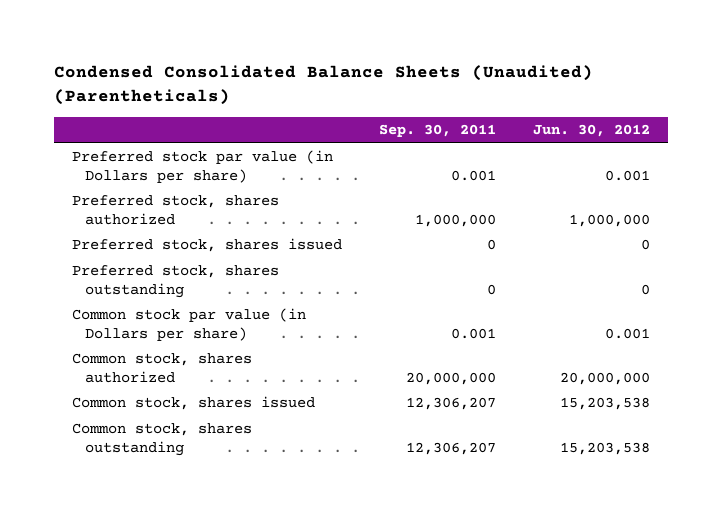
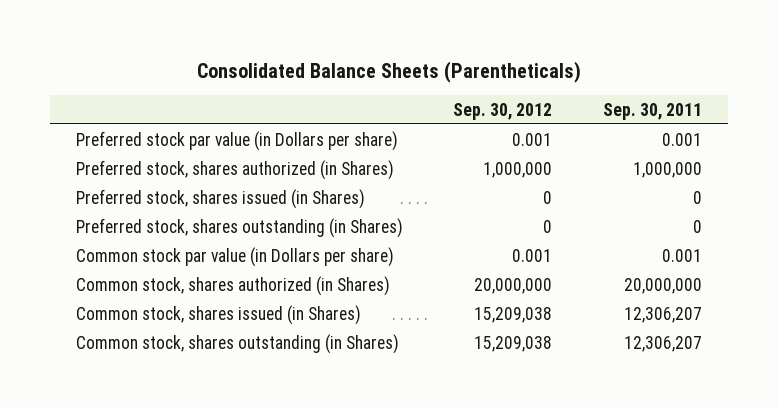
[53,65,593,106] Condensed Consolidated Balance Sheets (Unaudited) (Parentheticals) -> [196,60,581,83] Consolidated Balance Sheets (Parentheticals)
[532,124,650,138] Jun. 30, 2012 -> none
none -> [453,102,553,120] Sep. 30, 2012
[71,195,279,225] Preferred stock, shares authorized -> [75,159,394,180] Preferred stock, shares authorized (in Shares)
[71,238,342,253] Preferred stock, shares issued -> [75,188,365,209] Preferred stock, shares issued (in Shares)
[71,265,279,298] Preferred stock, shares outstanding -> [75,217,403,238] Preferred stock, shares outstanding (in Shares)
[71,353,252,383] Common stock, shares authorized -> [75,275,390,296] Common stock, shares authorized (in Shares)
[71,396,315,411] Common stock, shares issued -> [75,304,361,325] Common stock, shares issued (in Shares)
[71,423,252,456] Common stock, shares outstanding -> [75,333,399,354] Common stock, shares outstanding (in Shares)

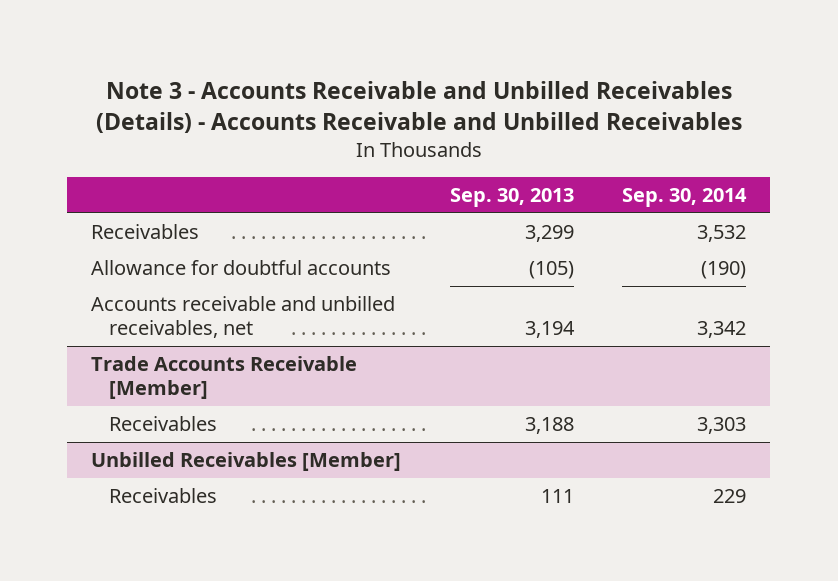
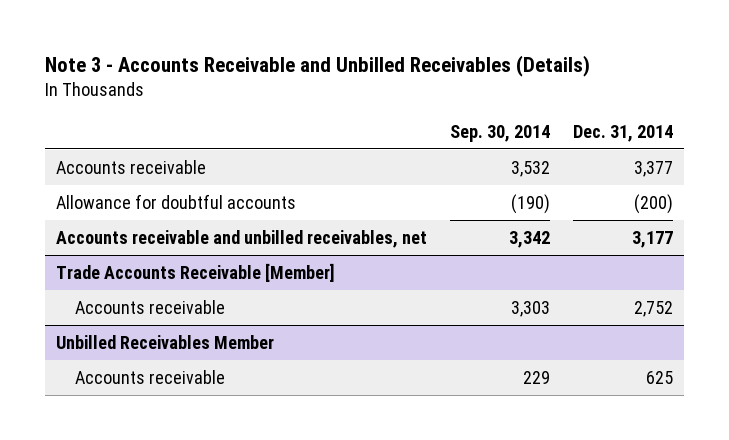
[95,80,742,133] Note 3 - Accounts Receivable and Unbilled Receivables (Details) - Accounts Receivable and Unbilled Receivables -> [44,55,590,78] Note 3 - Accounts Receivable and Unbilled Receivables (Details)
[449,188,574,208] Sep. 30, 2013 -> none
none -> [572,124,673,142] Dec. 31, 2014
[91,224,200,240] Receivables -> [56,159,207,174] Accounts receivable
[108,416,217,432] Receivables -> [74,299,225,314] Accounts receivable
[91,452,402,472] Unbilled Receivables [Member] -> [56,334,275,349] Unbilled Receivables Member
[108,488,217,504] Receivables -> [74,369,225,384] Accounts receivable

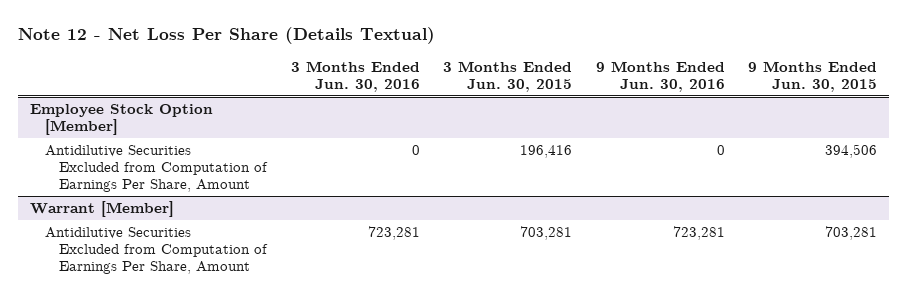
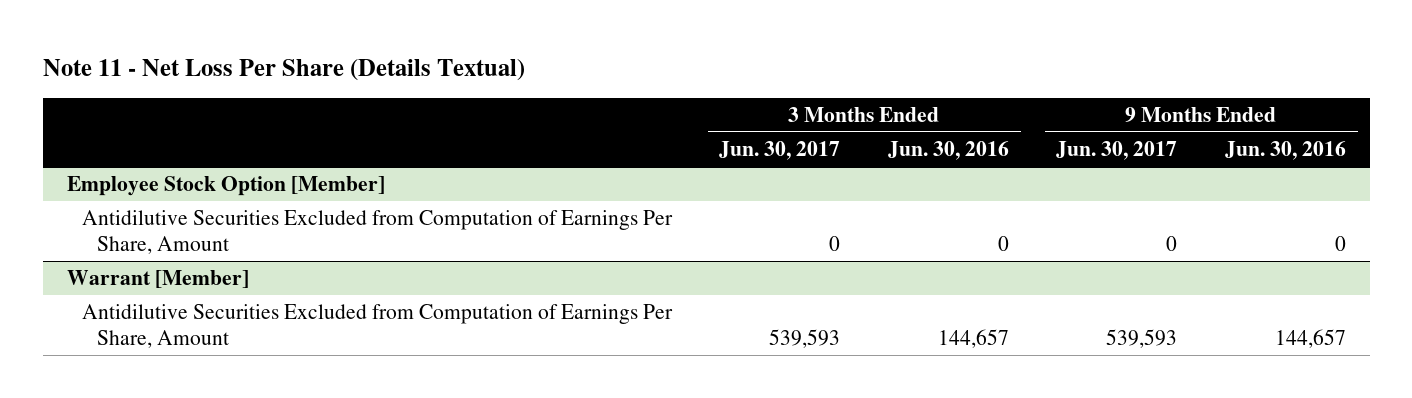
[18,27,436,45] Note 12 - Net Loss Per Share (Details Textual) -> [42,59,525,82] Note 11 - Net Loss Per Share (Details Textual)
[443,60,573,92] 3 Months Ended Jun. 30, 2015 -> none
[748,60,878,92] 9 Months Ended Jun. 30, 2015 -> none
none -> [719,140,841,160] Jun. 30, 2017
none -> [1056,140,1178,160] Jun. 30, 2017
[367,225,420,240] 723,281 -> [937,328,1009,348] 144,657
[672,225,725,240] 723,281 -> [1274,328,1346,348] 144,657

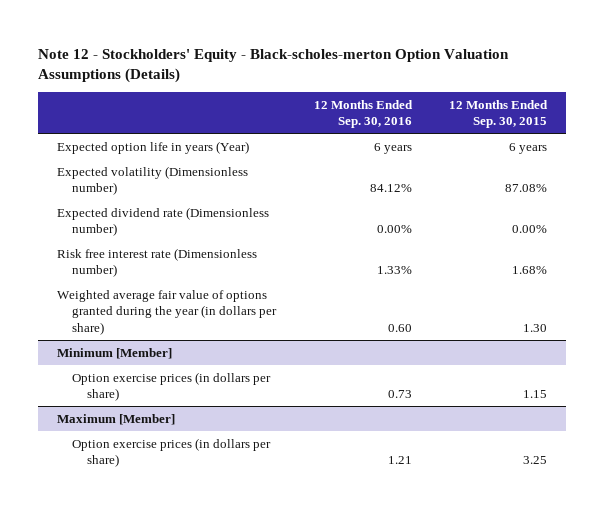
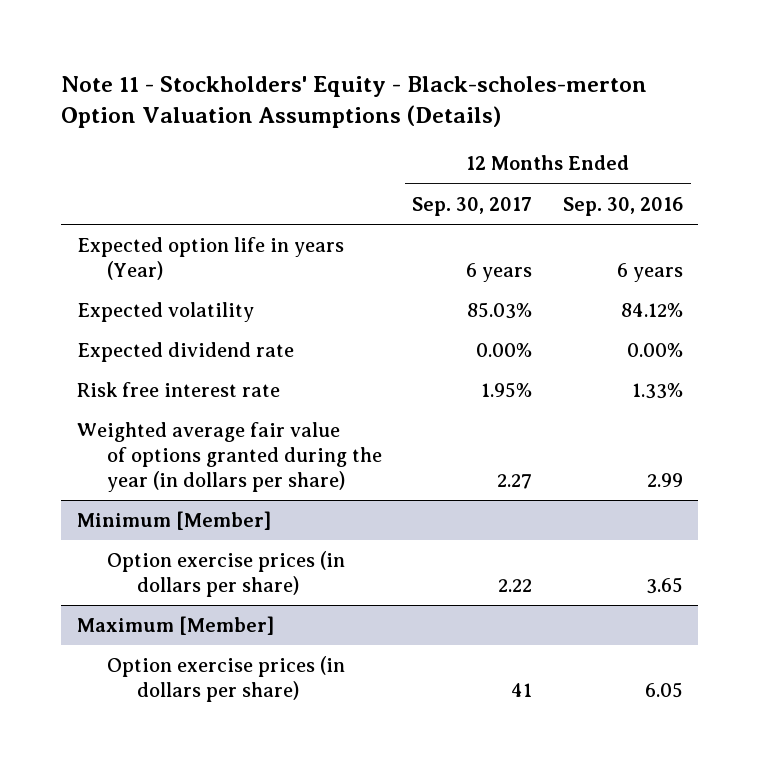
[38,48,510,84] Note 12 - Stockholders' Equity - Black-scholes-merton Option Valuation Assumptions (Details) -> [61,76,648,129] Note 11 - Stockholders' Equity - Black-scholes-merton Option Valuation Assumptions (Details)
[449,99,549,129] 12 Months Ended Sep. 30, 2015 -> none
none -> [412,196,533,216] Sep. 30, 2017
[56,165,248,196] Expected volatility (Dimensionless number) -> [76,302,254,323] Expected volatility
[56,206,269,237] Expected dividend rate (Dimensionless number) -> [76,342,294,363] Expected dividend rate
[56,247,257,278] Risk free interest rate (Dimensionless number) -> [76,382,280,398] Risk free interest rate
[387,323,412,332] 0.60 -> [646,472,683,487] 2.99
[387,390,412,399] 0.73 -> [645,576,683,594] 3.65
[387,456,412,465] 1.21 -> [644,681,683,698] 6.05

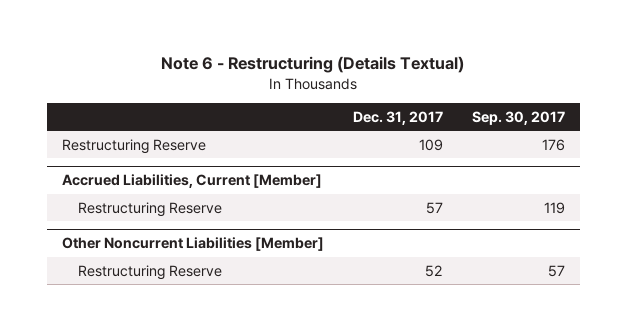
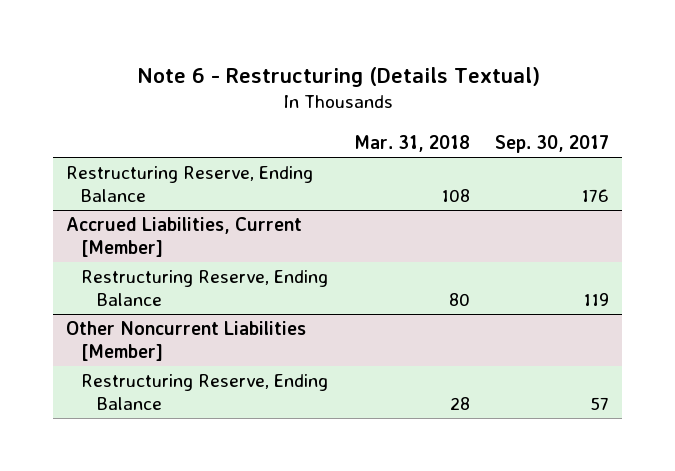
[352,110,443,125] Dec. 31, 2017 -> none
none -> [353,135,470,153] Mar. 31, 2018
[61,138,206,154] Restructuring Reserve -> [65,166,313,202] Restructuring Reserve, Ending Balance
[78,201,223,217] Restructuring Reserve -> [81,270,329,306] Restructuring Reserve, Ending Balance
[78,264,223,280] Restructuring Reserve -> [81,374,329,410] Restructuring Reserve, Ending Balance

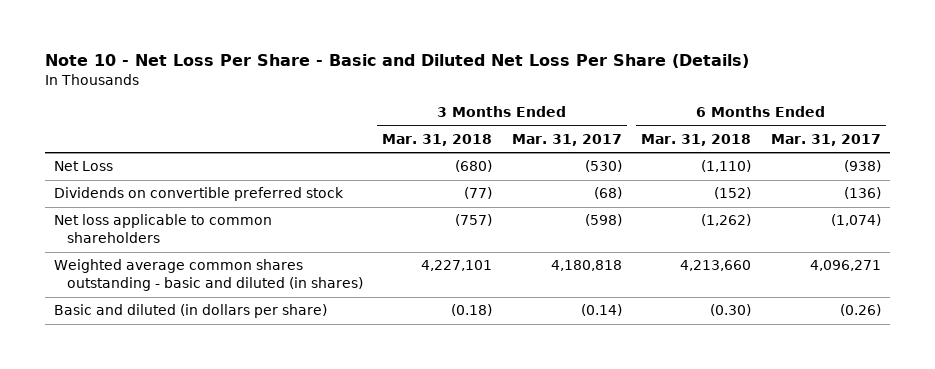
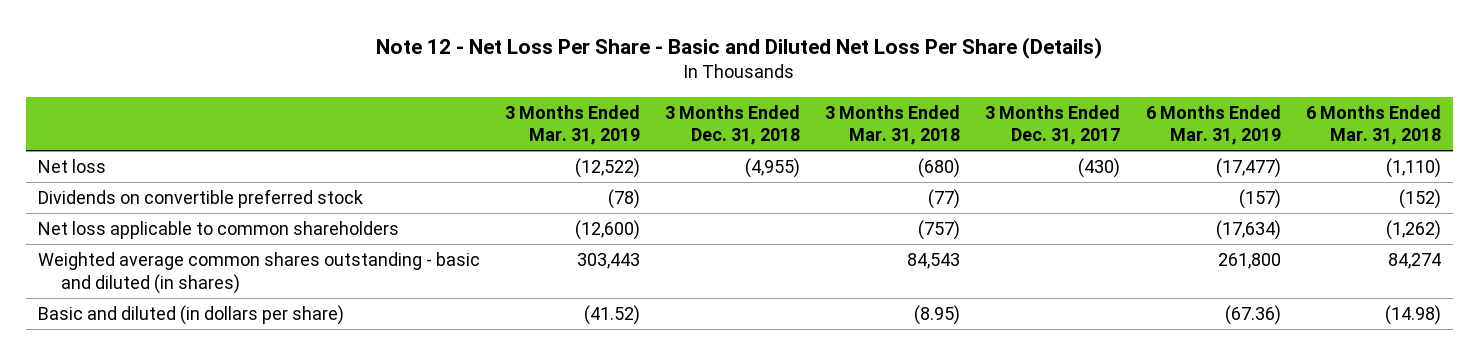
[44,54,749,69] Note 10 - Net Loss Per Share - Basic and Diluted Net Loss Per Share (Details) -> [376,36,1103,59] Note 12 - Net Loss Per Share - Basic and Diluted Net Loss Per Share (Details)
[511,133,622,146] Mar. 31, 2017 -> none
[770,133,881,146] Mar. 31, 2017 -> none
none -> [505,104,641,146] 3 Months Ended Mar. 31, 2019
none -> [665,104,801,146] 3 Months Ended Dec. 31, 2018
none -> [985,104,1121,146] 3 Months Ended Dec. 31, 2017
none -> [1145,104,1281,146] 6 Months Ended Mar. 31, 2019
[54,161,114,172] Net Loss -> [38,158,107,173] Net loss
[421,260,493,272] 4,227,101 -> [907,252,961,269] 84,543
[680,260,752,272] 4,213,660 -> [1387,252,1441,269] 84,274
[451,304,493,317] (0.18) -> [914,304,961,325] (8.95)
[710,304,752,317] (0.30) -> [1384,304,1441,325] (14.98)

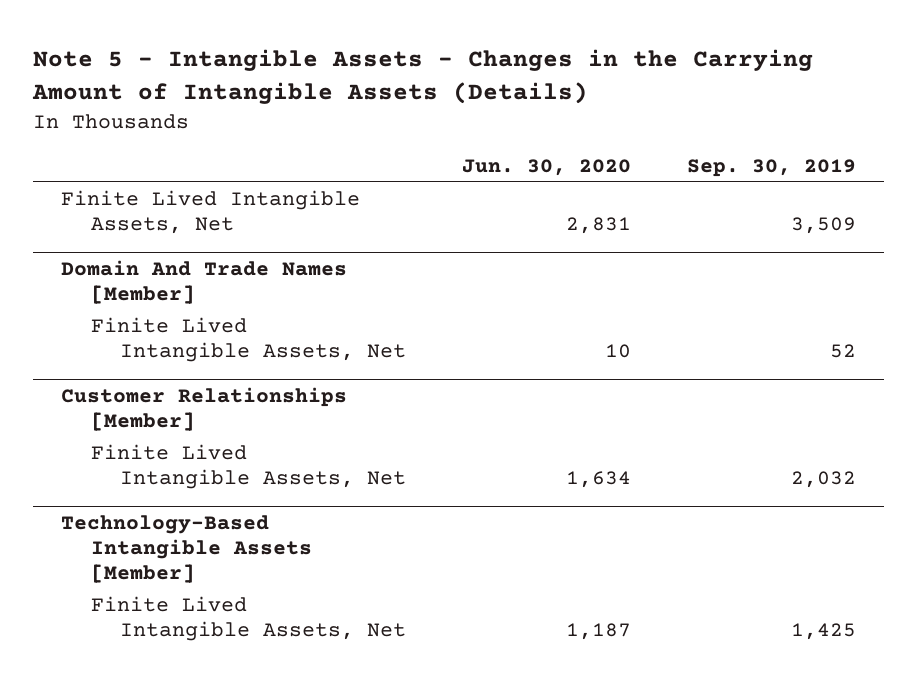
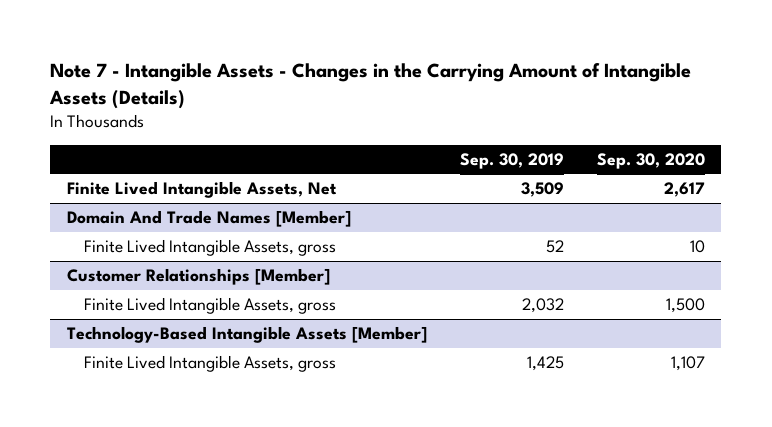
[31,49,813,105] Note 5 - Intangible Assets - Changes in the Carrying Amount of Intangible Assets (Details) -> [49,63,692,109] Note 7 - Intangible Assets - Changes in the Carrying Amount of Intangible Assets (Details)
[462,158,632,176] Jun. 30, 2020 -> none
none -> [596,152,705,169] Sep. 30, 2020
[90,317,407,363] Finite Lived Intangible Assets, Net -> [83,238,336,256] Finite Lived Intangible Assets, gross
[90,444,407,490] Finite Lived Intangible Assets, Net -> [83,296,336,314] Finite Lived Intangible Assets, gross
[90,596,407,642] Finite Lived Intangible Assets, Net -> [83,354,336,372] Finite Lived Intangible Assets, gross

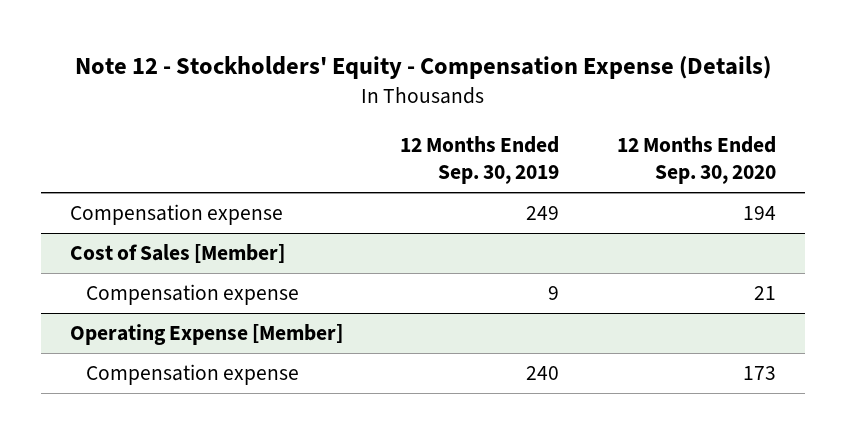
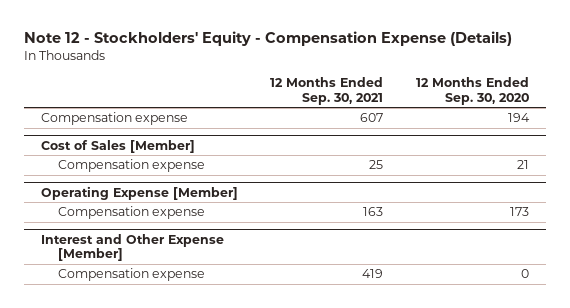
[400,135,560,185] 12 Months Ended Sep. 30, 2019 -> none
none -> [270,77,384,105] 12 Months Ended Sep. 30, 2021
none -> [40,233,224,262] Interest and Other Expense [Member]
none -> [58,268,206,282] Compensation expense

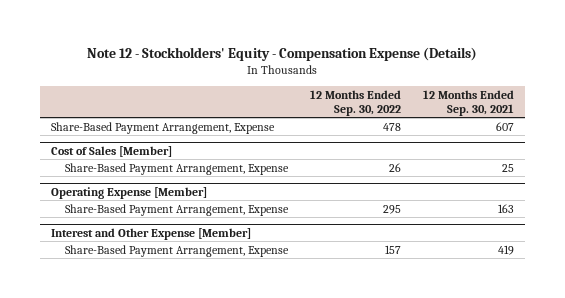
[416,77,530,105] 12 Months Ended Sep. 30, 2020 -> none
none -> [309,89,401,116] 12 Months Ended Sep. 30, 2022
[40,112,188,126] Compensation expense -> [50,121,275,134] Share-Based Payment Arrangement, Expense
[58,159,206,173] Compensation expense -> [64,162,289,175] Share-Based Payment Arrangement, Expense
[58,206,206,220] Compensation expense -> [64,203,289,216] Share-Based Payment Arrangement, Expense
[58,268,206,282] Compensation expense -> [64,244,289,257] Share-Based Payment Arrangement, Expense

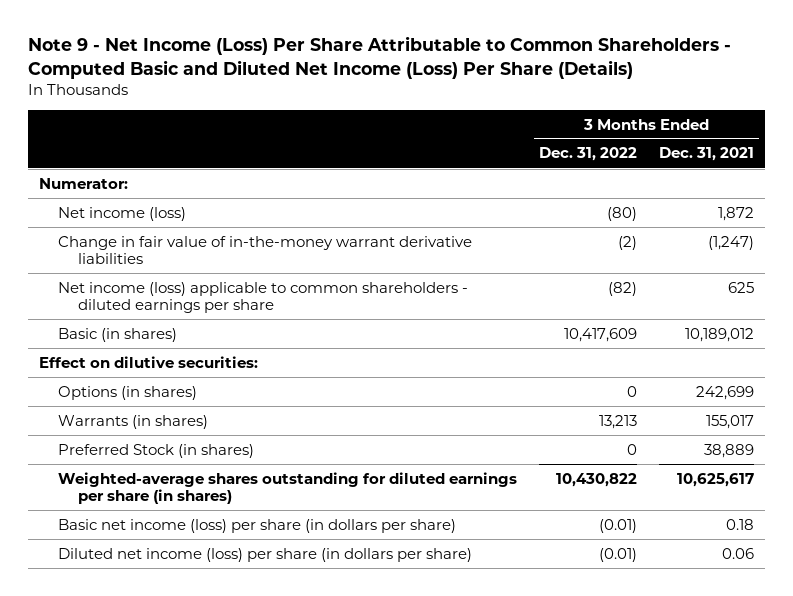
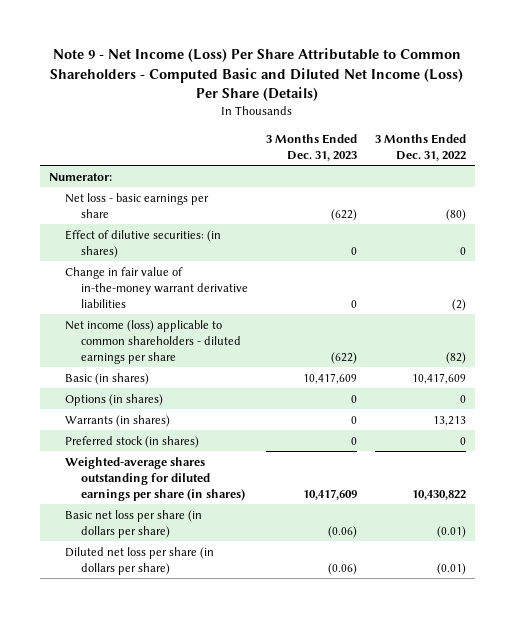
[659,147,755,162] Dec. 31, 2021 -> none
none -> [266,133,358,161] 3 Months Ended Dec. 31, 2023
[58,206,187,221] Net income (loss) -> [64,192,209,218] Net loss - basic earnings per share
none -> [64,229,221,258] Effect of dilutive securities: (in shares)
[39,355,259,368] Effect on dilutive securities: -> none
[58,443,255,458] Preferred Stock (in shares) -> [64,435,199,448] Preferred stock (in shares)
[58,518,457,533] Basic net income (loss) per share (in dollars per share) -> [64,509,202,538] Basic net loss per share (in dollars per share)
[58,547,473,562] Diluted net income (loss) per share (in dollars per share) -> [64,546,214,575] Diluted net loss per share (in dollars per share)

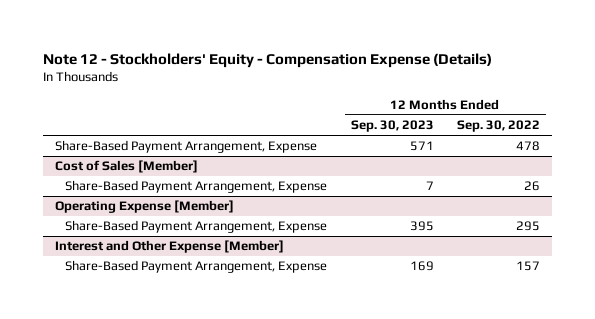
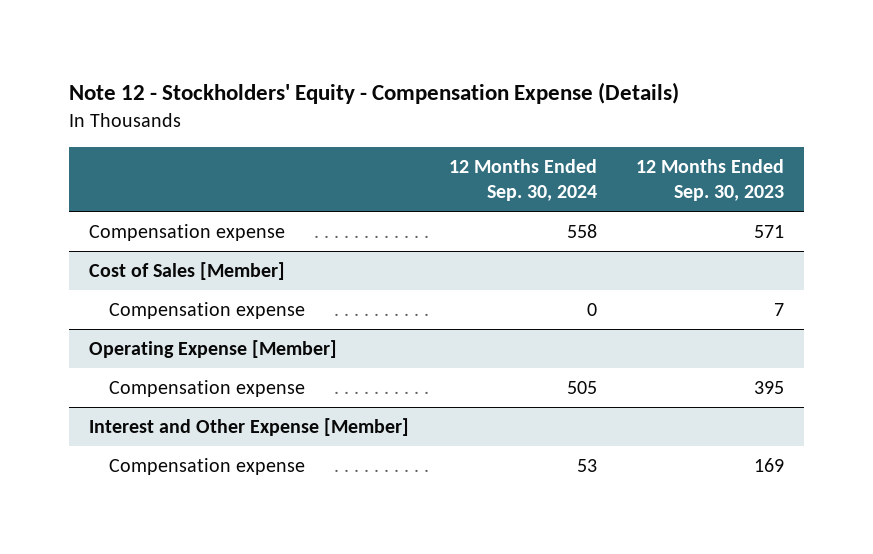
[456,120,540,133] Sep. 30, 2022 -> none
none -> [448,159,597,202] 12 Months Ended Sep. 30, 2024
[54,140,317,154] Share-Based Payment Arrangement, Expense -> [88,223,285,241] Compensation expense
[65,180,328,194] Share-Based Payment Arrangement, Expense -> [108,301,305,319] Compensation expense
[65,220,328,234] Share-Based Payment Arrangement, Expense -> [108,379,305,397] Compensation expense
[65,260,328,274] Share-Based Payment Arrangement, Expense -> [108,457,305,475] Compensation expense

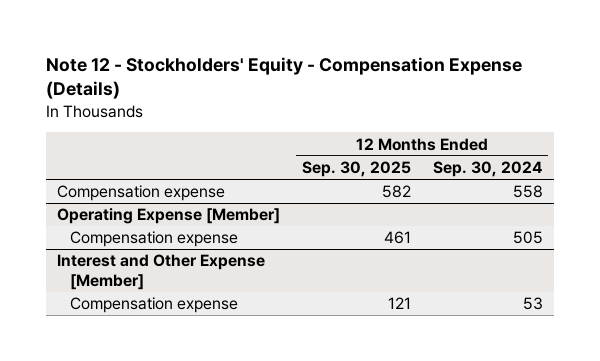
[636,159,785,202] 12 Months Ended Sep. 30, 2023 -> none
none -> [301,161,411,178] Sep. 30, 2025
[88,261,285,280] Cost of Sales [Member] -> none
[108,301,305,319] Compensation expense -> none

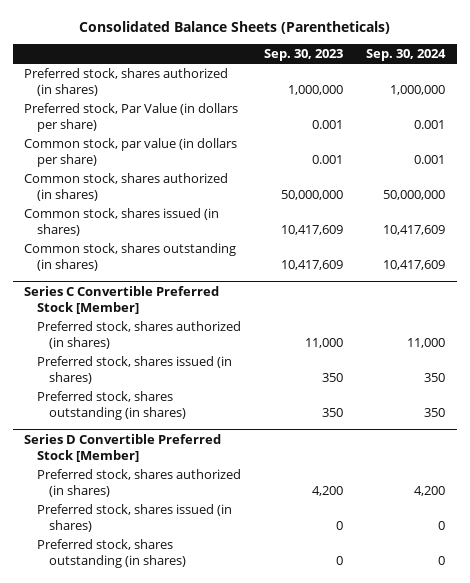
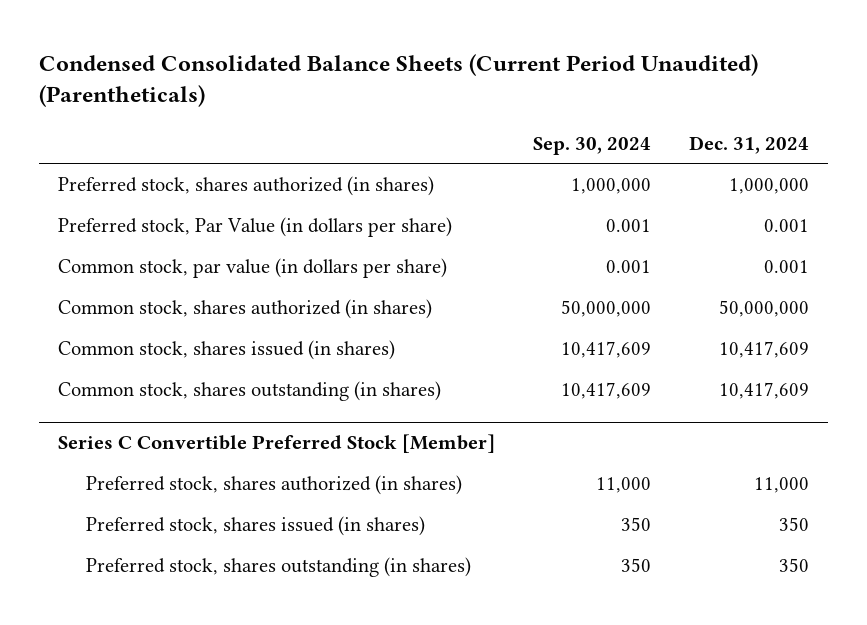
[78,20,390,34] Consolidated Balance Sheets (Parentheticals) -> [39,53,759,108] Condensed Consolidated Balance Sheets (Current Period Unaudited) (Parentheticals)
[264,49,344,62] Sep. 30, 2023 -> none
none -> [689,135,810,154] Dec. 31, 2024
[24,434,222,462] Series D Convertible Preferred Stock [Member] -> none
[36,469,241,497] Preferred stock, shares authorized (in shares) -> none
[36,504,232,532] Preferred stock, shares issued (in shares) -> none
[36,539,186,568] Preferred stock, shares outstanding (in shares) -> none

